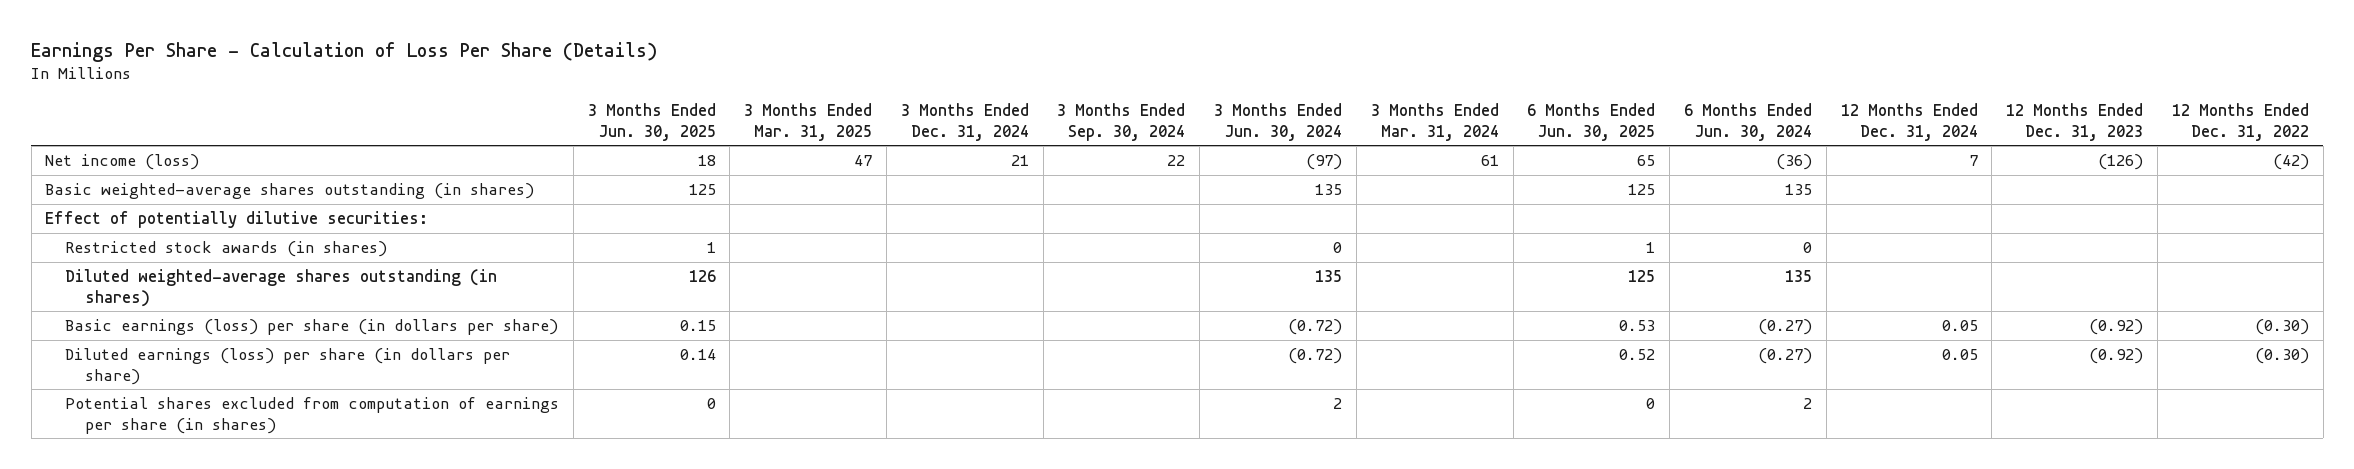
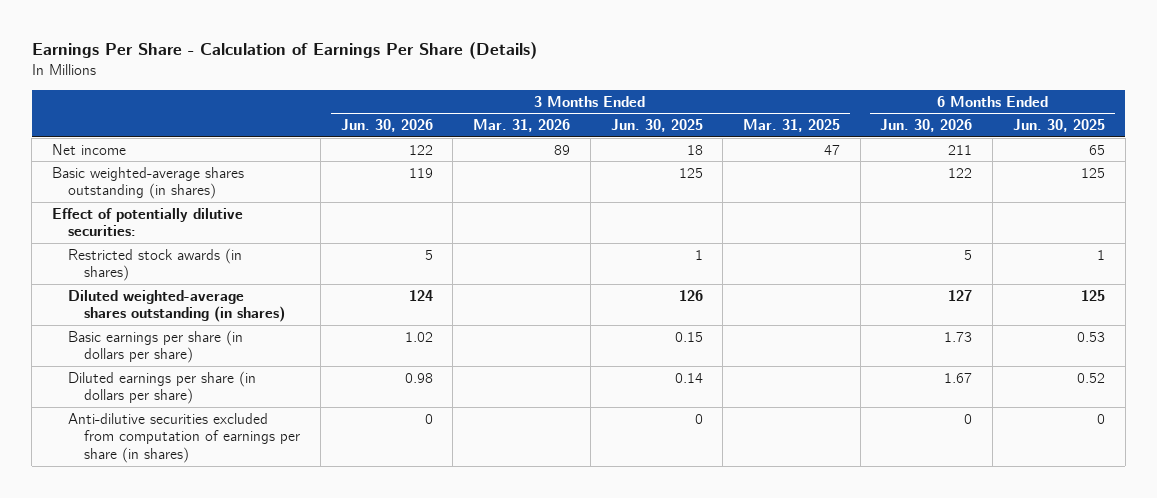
[31,41,658,62] Earnings Per Share - Calculation of Loss Per Share (Details) -> [31,41,537,59] Earnings Per Share - Calculation of Earnings Per Share (Details)
[900,103,1029,141] 3 Months Ended Dec. 31, 2024 -> none
[1057,103,1186,141] 3 Months Ended Sep. 30, 2024 -> none
[1214,103,1343,141] 3 Months Ended Jun. 30, 2024 -> none
[1370,103,1499,141] 3 Months Ended Mar. 31, 2024 -> none
[1683,103,1812,141] 6 Months Ended Jun. 30, 2024 -> none
[1840,103,1978,141] 12 Months Ended Dec. 31, 2024 -> none
[2006,103,2144,141] 12 Months Ended Dec. 31, 2023 -> none
[2171,103,2309,141] 12 Months Ended Dec. 31, 2022 -> none
none -> [340,119,433,133] Jun. 30, 2026
none -> [473,119,571,133] Mar. 31, 2026
none -> [880,119,973,133] Jun. 30, 2026
[45,154,200,171] Net income (loss) -> [51,143,126,155] Net income
[64,319,558,336] Basic earnings (loss) per share (in dollars per share) -> [68,329,244,364] Basic earnings per share (in dollars per share)
[64,348,510,385] Diluted earnings (loss) per share (in dollars per share) -> [68,370,257,405] Diluted earnings per share (in dollars per share)
[64,397,559,434] Potential shares excluded from computation of earnings per share (in shares) -> [68,412,301,463] Anti-dilutive securities excluded from computation of earnings per share (in shares)

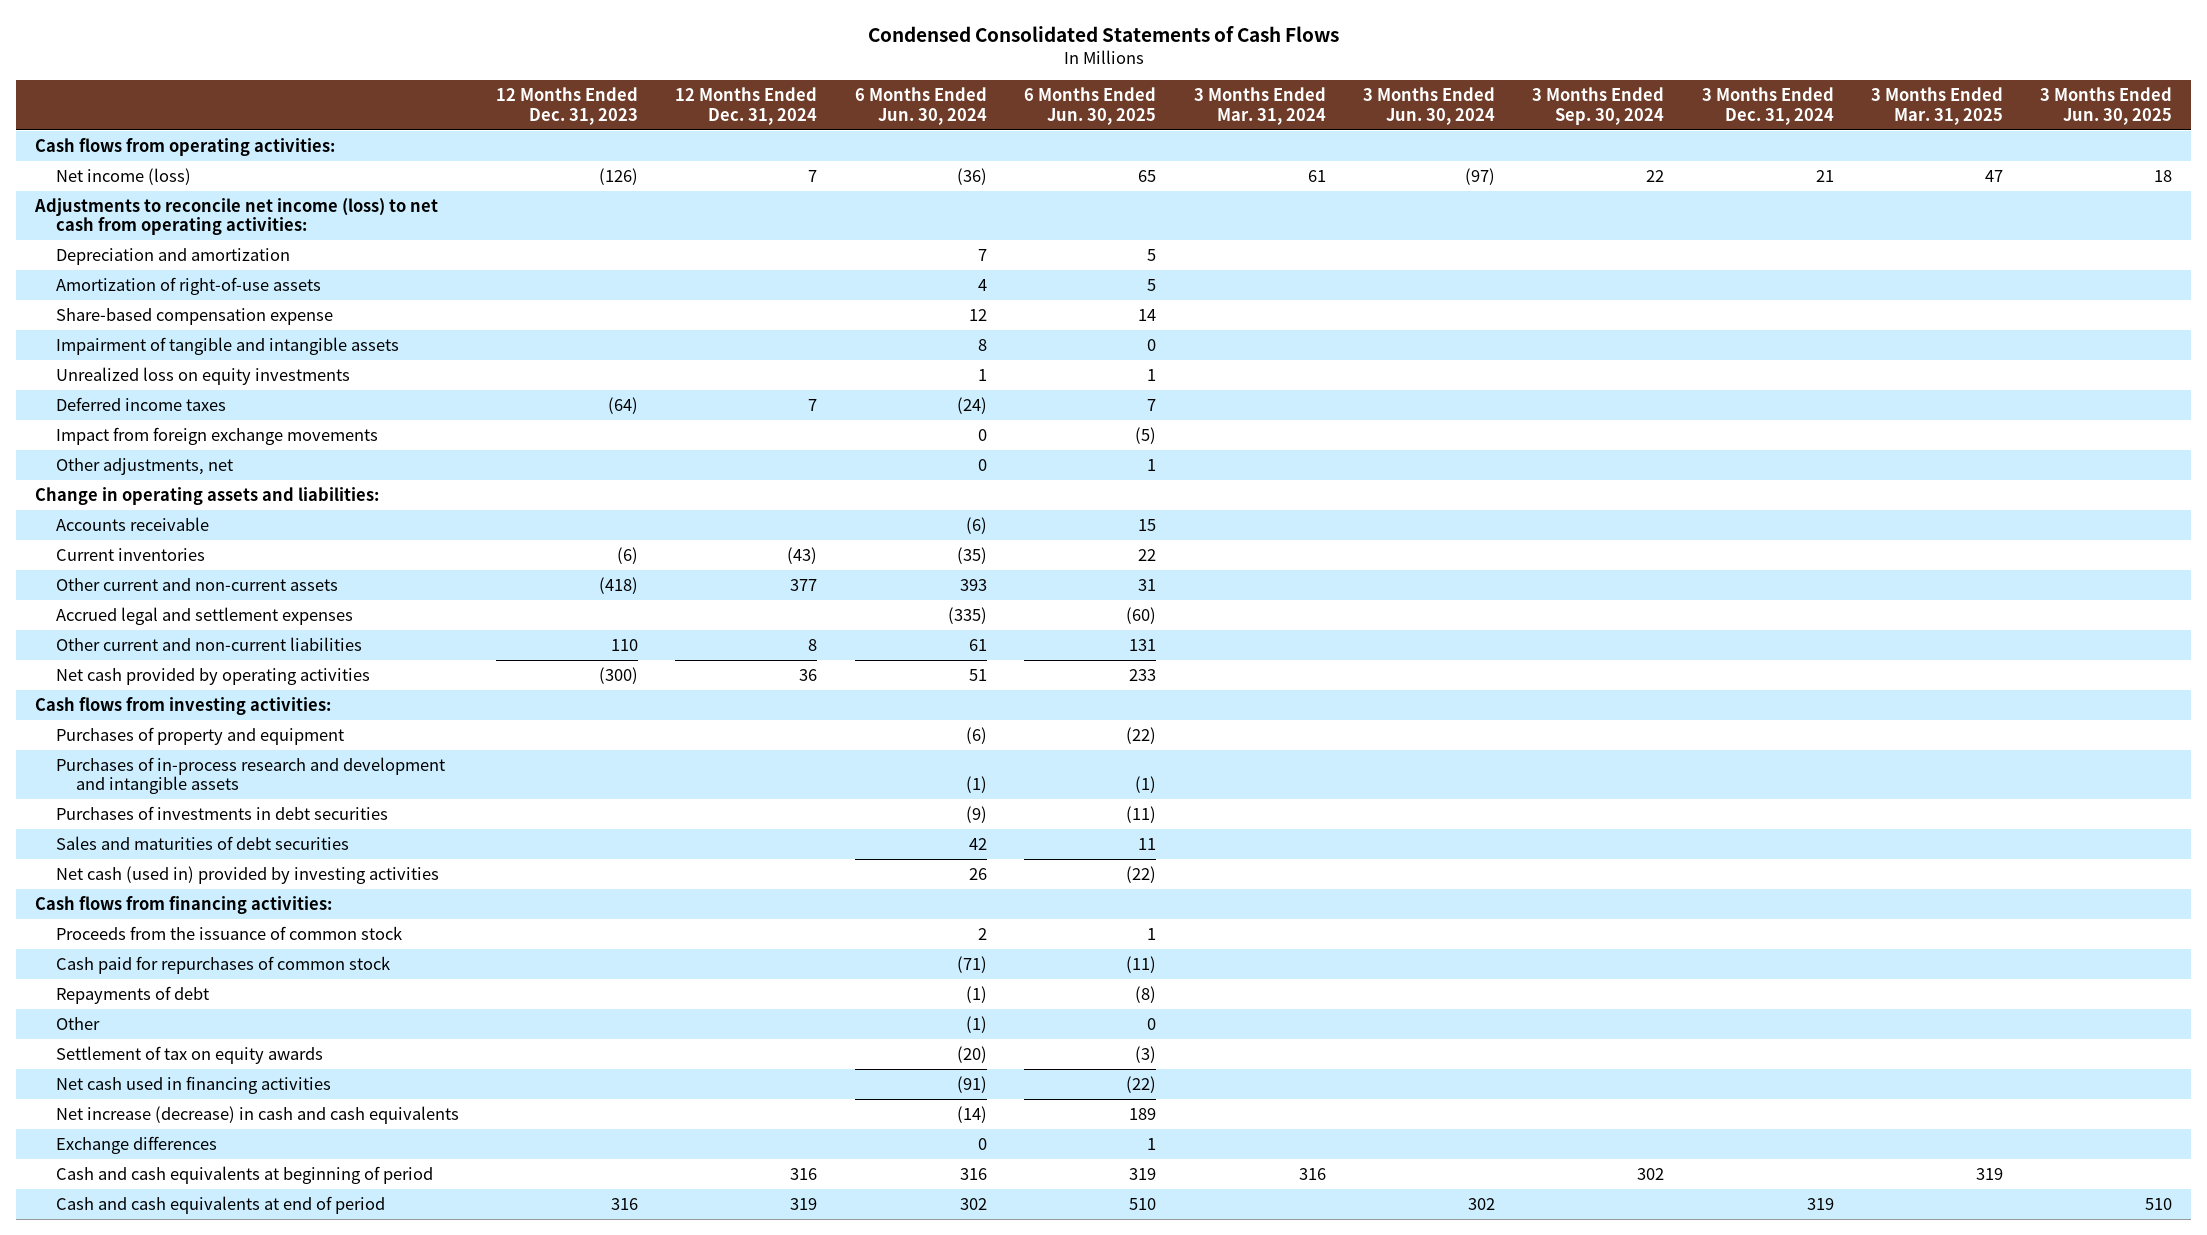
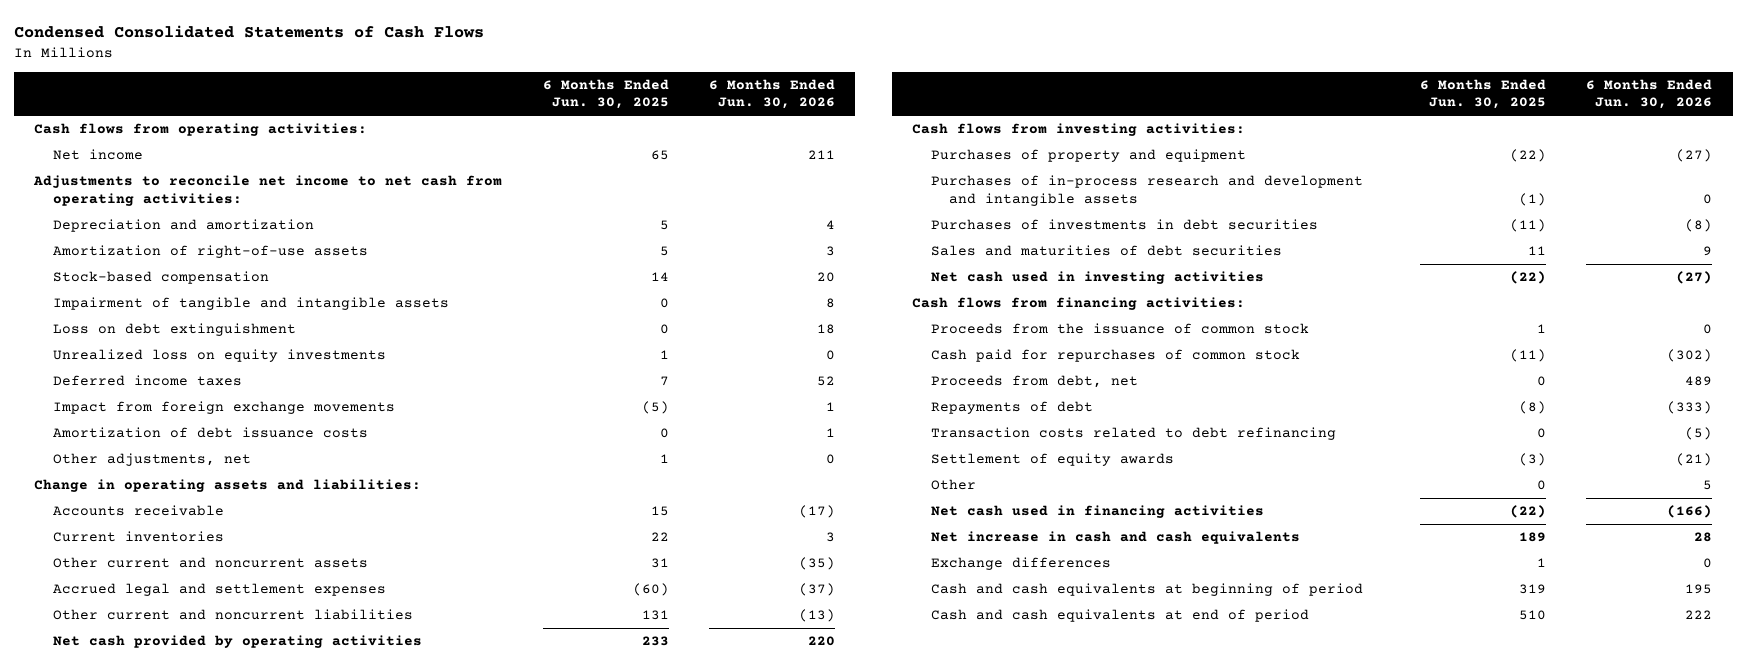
[495,87,638,125] 12 Months Ended Dec. 31, 2023 -> none
[675,87,818,125] 12 Months Ended Dec. 31, 2024 -> none
[854,87,987,125] 6 Months Ended Jun. 30, 2024 -> none
[1193,87,1326,125] 3 Months Ended Mar. 31, 2024 -> none
[1362,87,1495,125] 3 Months Ended Jun. 30, 2024 -> none
[1532,87,1665,125] 3 Months Ended Sep. 30, 2024 -> none
[1701,87,1834,125] 3 Months Ended Dec. 31, 2024 -> none
[1871,87,2004,125] 3 Months Ended Mar. 31, 2025 -> none
[2040,87,2173,125] 3 Months Ended Jun. 30, 2025 -> none
none -> [708,79,835,110] 6 Months Ended Jun. 30, 2026
[55,168,191,186] Net income (loss) -> [53,149,144,161] Net income
[33,198,438,236] Adjustments to reconcile net income (loss) to net cash from operating activities: -> [33,175,503,206] Adjustments to reconcile net income to net cash from operating activities:
[55,308,333,326] Share-based compensation expense -> [53,271,270,285] Stock-based compensation
none -> [53,323,297,337] Loss on debt extinguishment
none -> [53,427,369,439] Amortization of debt issuance costs
[55,578,338,592] Other current and non-current assets -> [53,557,369,569] Other current and noncurrent assets
[55,637,362,652] Other current and non-current liabilities -> [53,609,414,621] Other current and noncurrent liabilities
[55,866,439,885] Net cash (used in) provided by investing activities -> [930,271,1264,285] Net cash used in investing activities
none -> [930,375,1138,389] Proceeds from debt, net
none -> [930,427,1336,441] Transaction costs related to debt refinancing
none -> [930,453,1174,467] Settlement of equity awards
[55,1046,323,1065] Settlement of tax on equity awards -> none
[55,1106,459,1125] Net increase (decrease) in cash and cash equivalents -> [930,531,1300,545] Net increase in cash and cash equivalents

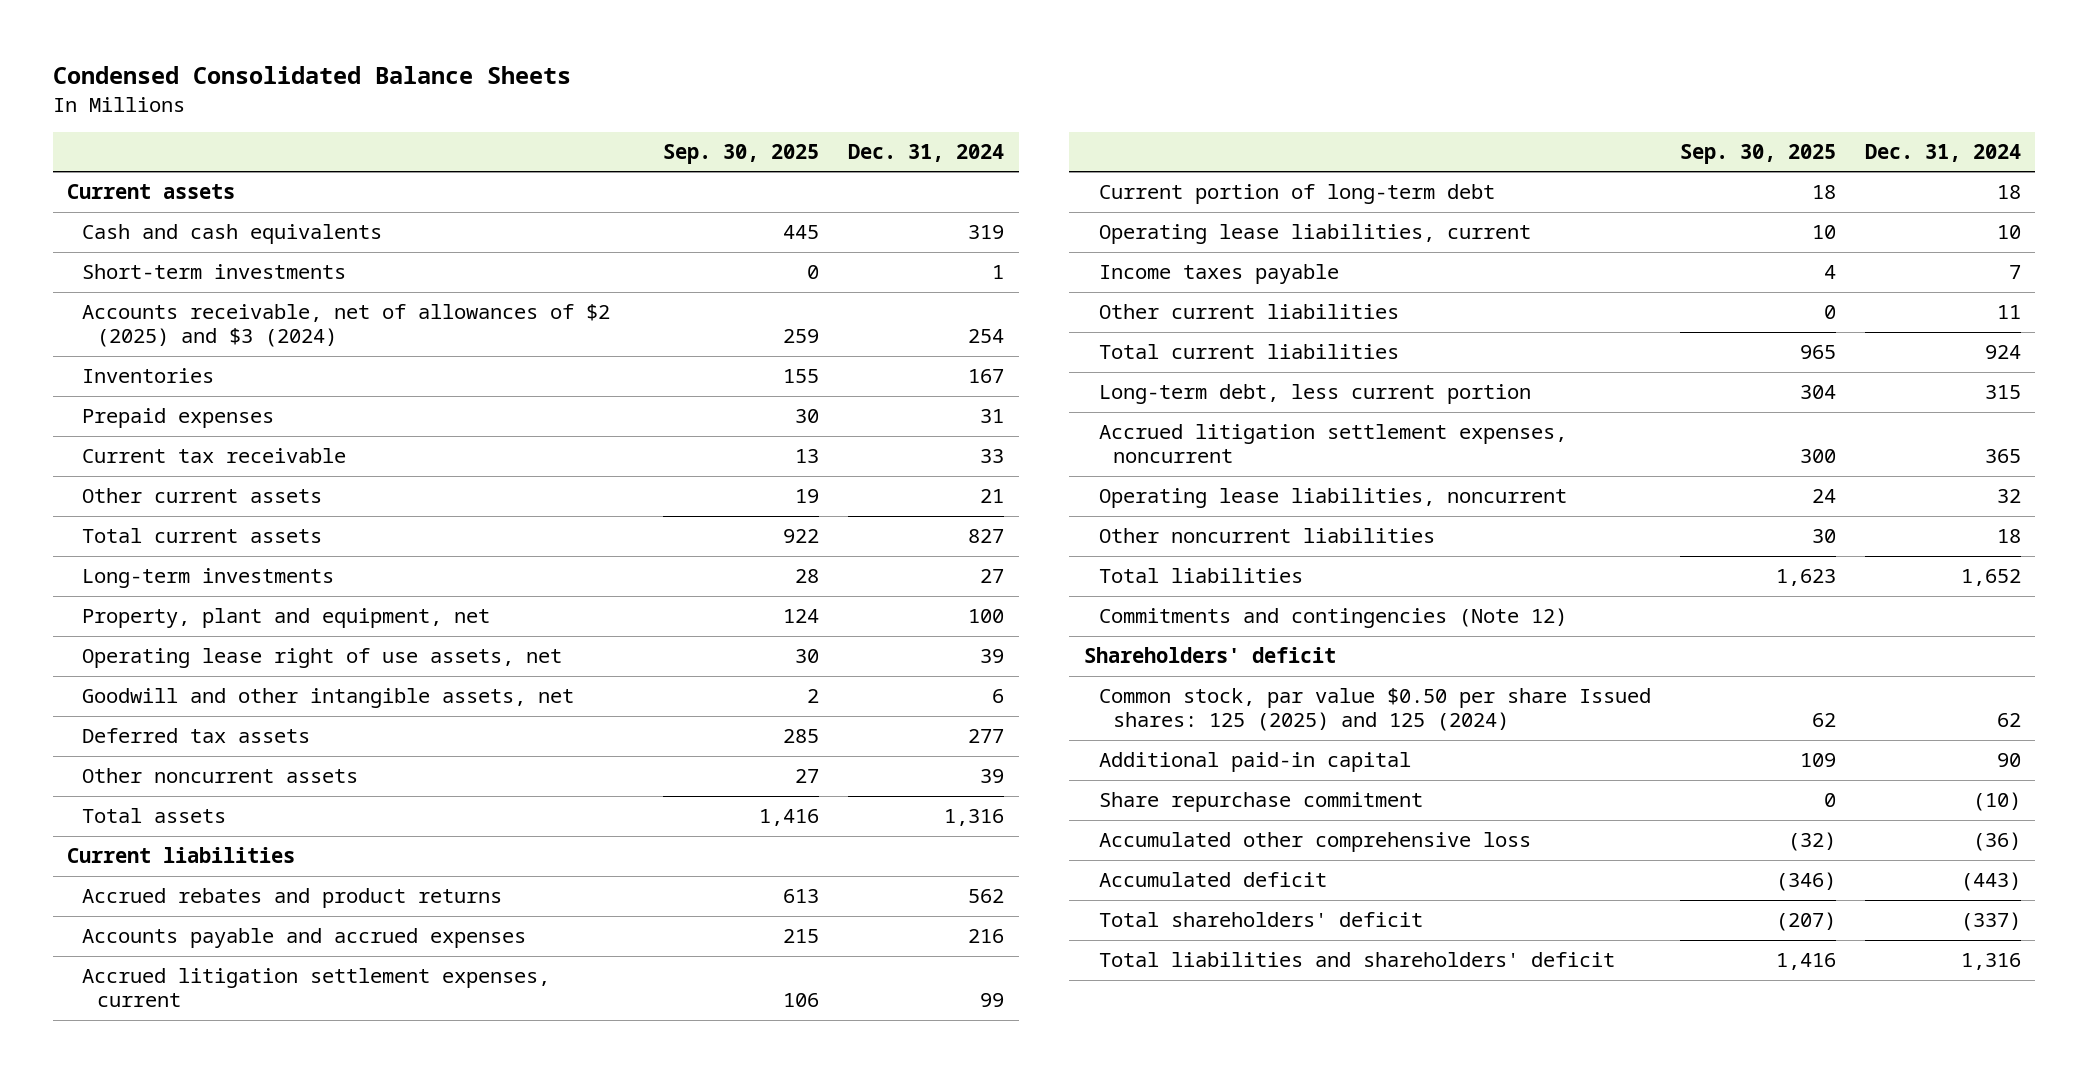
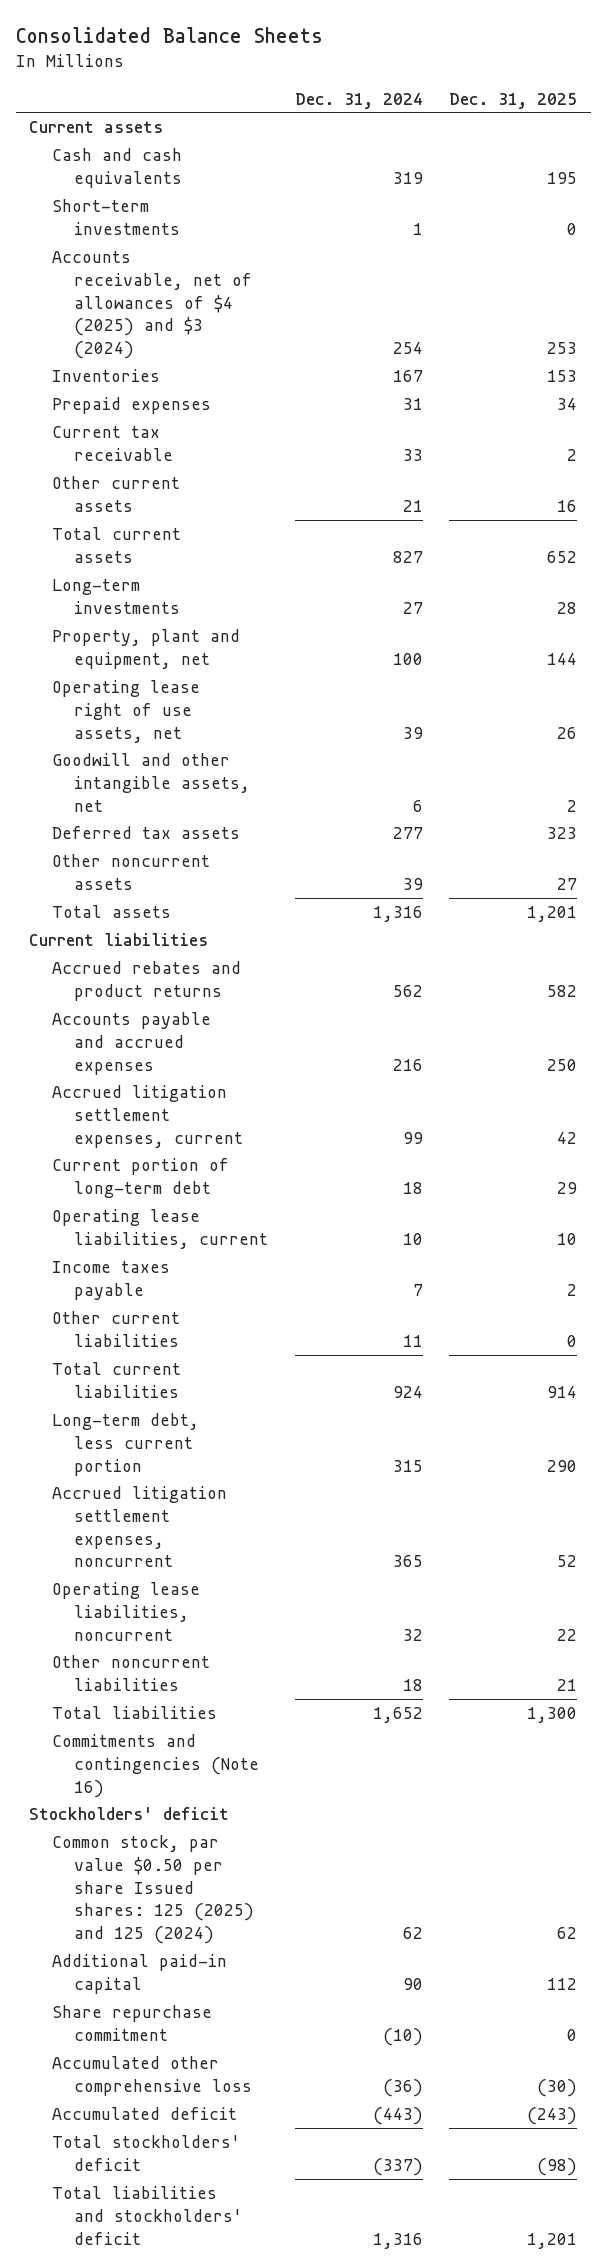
[52,66,571,85] Condensed Consolidated Balance Sheets -> [15,27,323,44] Consolidated Balance Sheets
[662,143,819,164] Sep. 30, 2025 -> none
none -> [449,92,578,109] Dec. 31, 2025
[81,304,610,348] Accounts receivable, net of allowances of $2 (2025) and $3 (2024) -> [51,250,253,360] Accounts receivable, net of allowances of $4 (2025) and $3 (2024)
[1098,608,1567,629] Commitments and contingencies (Note 12) -> [51,1733,260,1798] Commitments and contingencies (Note 16)
[1083,647,1336,664] Shareholders' deficit -> [29,1806,230,1820] Stockholders' deficit
[1098,912,1423,928] Total shareholders' deficit -> [51,2134,240,2171] Total stockholders' deficit
[1098,952,1615,968] Total liabilities and shareholders' deficit -> [51,2185,243,2245] Total liabilities and stockholders' deficit

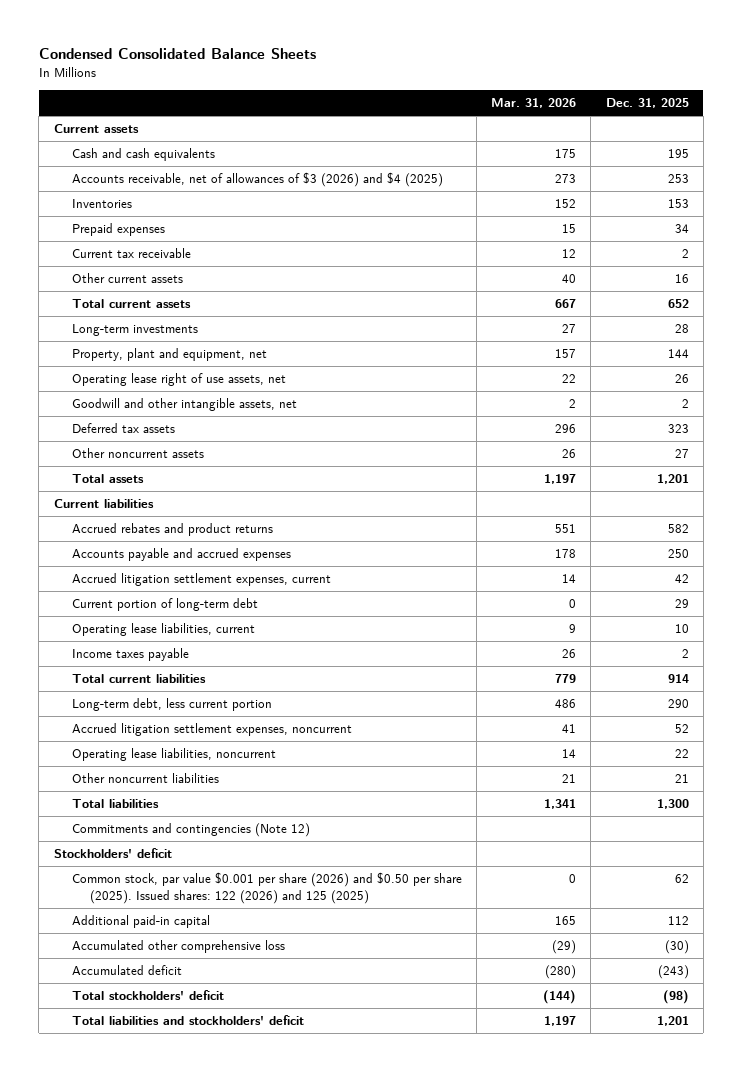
[15,27,323,44] Consolidated Balance Sheets -> [38,48,316,60] Condensed Consolidated Balance Sheets
[294,92,423,109] Dec. 31, 2024 -> none
none -> [491,97,577,108] Mar. 31, 2026
[51,198,181,235] Short-term investments -> none
[51,250,253,360] Accounts receivable, net of allowances of $4 (2025) and $3 (2024) -> [71,172,443,188] Accounts receivable, net of allowances of $3 (2026) and $4 (2025)
[51,1310,180,1347] Other current liabilities -> none
[51,1733,260,1798] Commitments and contingencies (Note 16) -> [71,823,310,838] Commitments and contingencies (Note 12)
[51,1834,255,1945] Common stock, par value $0.50 per share Issued shares: 125 (2025) and 125 (2024) -> [71,872,462,905] Common stock, par value $0.001 per share (2026) and $0.50 per share (2025). Issued shares: 122 (2026) and 125 (2025)
[51,2004,212,2041] Share repurchase commitment -> none

